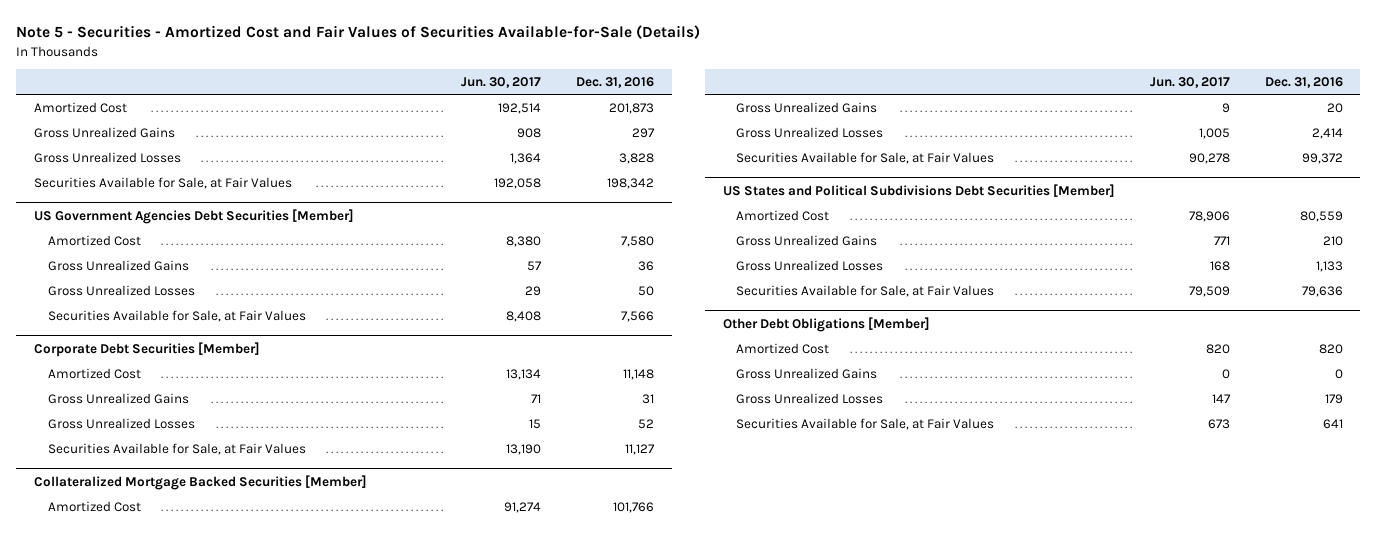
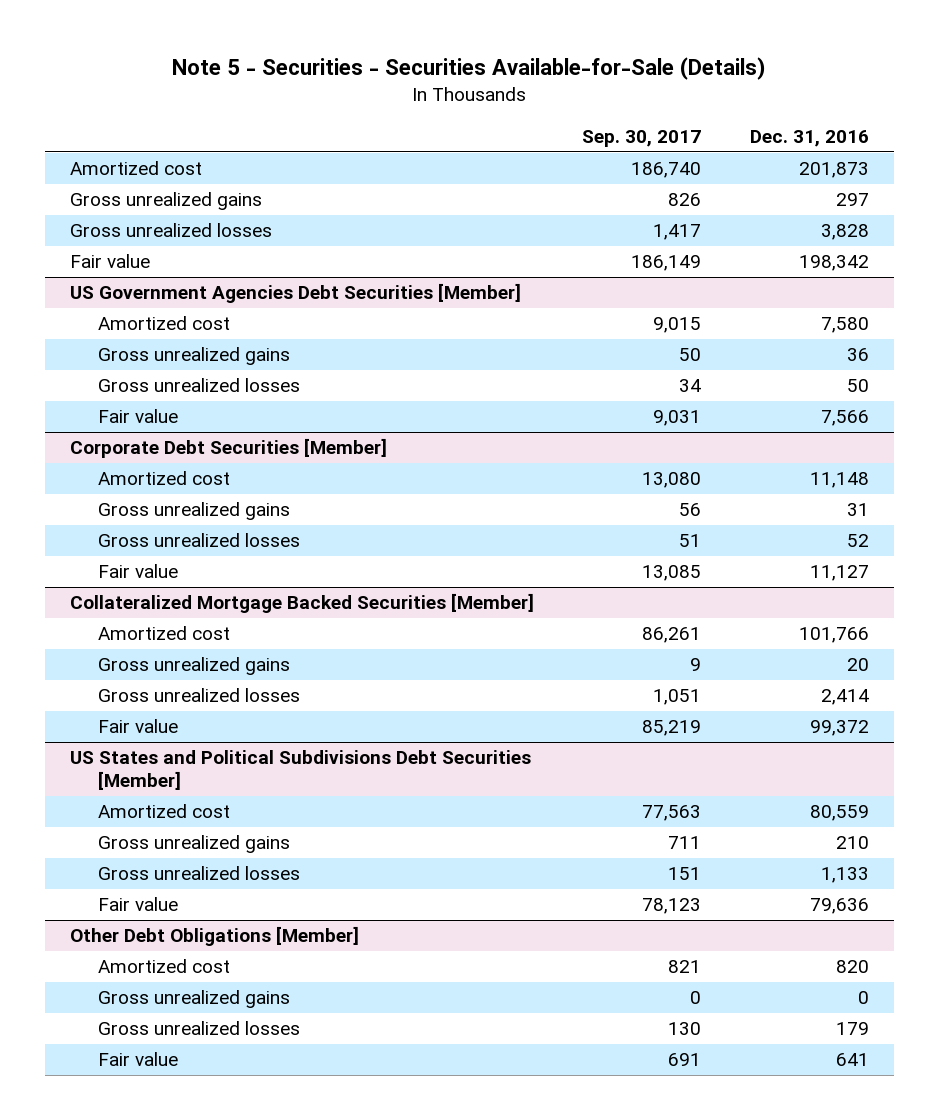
[16,25,701,40] Note 5 - Securities - Amortized Cost and Fair Values of Securities Available-for-Sale (Details) -> [172,57,767,81] Note 5 - Securities - Securities Available-for-Sale (Details)
[461,76,542,88] Jun. 30, 2017 -> none
none -> [582,129,702,147] Sep. 30, 2017
[33,101,127,113] Amortized Cost -> [69,161,202,176] Amortized cost
[33,126,175,138] Gross Unrealized Gains -> [69,192,262,211] Gross unrealized gains
[33,151,181,163] Gross Unrealized Losses -> [69,223,272,238] Gross unrealized losses
[33,176,292,189] Securities Available for Sale, at Fair Values -> [69,254,150,269] Fair value
[47,234,141,246] Amortized Cost -> [98,316,231,331] Amortized cost
[47,259,189,271] Gross Unrealized Gains -> [98,347,291,366] Gross unrealized gains
[47,284,195,296] Gross Unrealized Losses -> [98,378,301,393] Gross unrealized losses
[47,309,306,322] Securities Available for Sale, at Fair Values -> [98,409,179,424] Fair value
[47,367,141,379] Amortized Cost -> [98,471,231,486] Amortized cost
[47,392,189,404] Gross Unrealized Gains -> [98,502,291,521] Gross unrealized gains
[47,417,195,429] Gross Unrealized Losses -> [98,533,301,548] Gross unrealized losses
[47,442,306,455] Securities Available for Sale, at Fair Values -> [98,564,179,579] Fair value
[47,500,141,512] Amortized Cost -> [98,626,231,641] Amortized cost
[736,101,878,113] Gross Unrealized Gains -> [98,657,291,676] Gross unrealized gains
[736,126,884,138] Gross Unrealized Losses -> [98,688,301,703] Gross unrealized losses
[736,151,995,164] Securities Available for Sale, at Fair Values -> [98,719,179,734] Fair value
[736,209,830,221] Amortized Cost -> [98,804,231,819] Amortized cost
[736,234,878,246] Gross Unrealized Gains -> [98,835,291,854] Gross unrealized gains
[736,259,884,271] Gross Unrealized Losses -> [98,866,301,881] Gross unrealized losses
[736,284,995,297] Securities Available for Sale, at Fair Values -> [98,897,179,912] Fair value
[736,342,830,354] Amortized Cost -> [98,959,231,974] Amortized cost
[736,367,878,379] Gross Unrealized Gains -> [98,990,291,1009] Gross unrealized gains
[736,392,884,404] Gross Unrealized Losses -> [98,1021,301,1036] Gross unrealized losses
[736,417,995,430] Securities Available for Sale, at Fair Values -> [98,1052,179,1067] Fair value

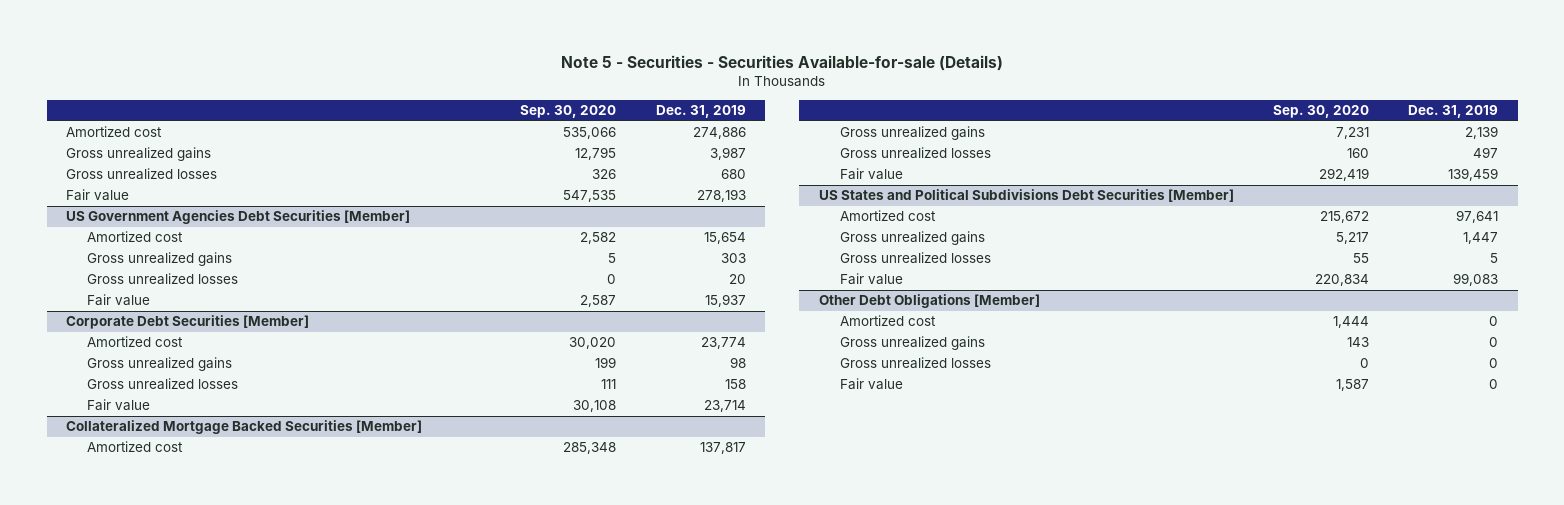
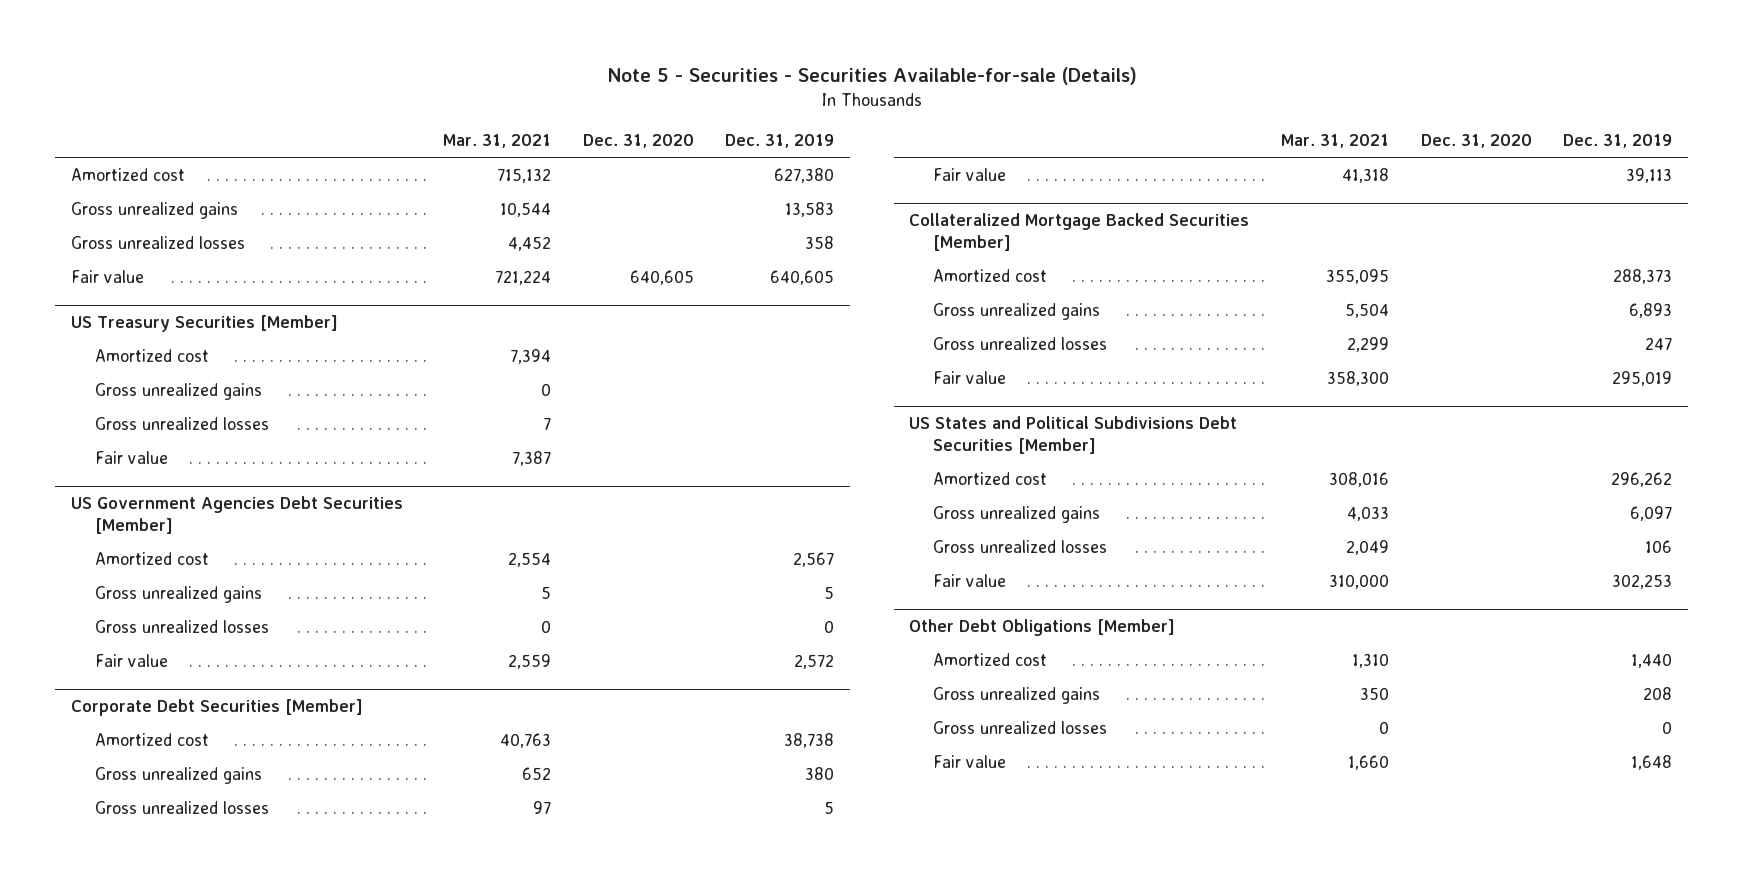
[520,105,617,119] Sep. 30, 2020 -> none
none -> [442,134,551,149] Mar. 31, 2021
none -> [582,134,694,149] Dec. 31, 2020
[692,127,746,140] 274,886 -> [774,167,835,183] 627,380
[709,147,746,161] 3,987 -> [785,201,835,217] 13,583
[720,169,746,180] 680 -> [805,235,835,249] 358
[696,189,746,203] 278,193 -> [770,269,835,285] 640,605
none -> [71,315,339,333] US Treasury Securities [Member]
none -> [94,348,209,362] Amortized cost
none -> [94,382,262,400] Gross unrealized gains
none -> [94,416,269,430] Gross unrealized losses
none -> [94,450,168,464] Fair value
[703,232,746,245] 15,654 -> [793,551,835,567] 2,567
[720,253,746,264] 303 -> [824,585,835,599] 5
[728,274,746,285] 20 -> [824,619,835,633] 0
[704,294,746,308] 15,937 -> [794,653,835,669] 2,572
[700,337,746,350] 23,774 -> [784,732,835,748] 38,738
[729,357,746,369] 98 -> [805,766,835,780] 380
[724,379,746,390] 158 -> [824,800,835,814] 5
[703,400,746,413] 23,714 -> [1626,167,1673,183] 39,113
[699,442,746,455] 137,817 -> [1613,268,1673,284] 288,373
[1465,126,1499,140] 2,139 -> [1629,302,1673,318] 6,893
[1473,147,1499,159] 497 -> [1645,336,1673,350] 247
[1448,168,1499,182] 139,459 -> [1612,370,1673,386] 295,019
[1456,210,1499,224] 97,641 -> [1611,471,1673,487] 296,262
[1463,232,1499,245] 1,447 -> [1630,505,1673,521] 6,097
[1490,253,1499,264] 5 -> [1645,539,1673,553] 106
[1453,273,1499,287] 99,083 -> [1612,573,1673,589] 302,253
[1489,316,1499,327] 0 -> [1631,652,1673,668] 1,440
[1489,337,1499,348] 0 -> [1643,686,1673,700] 208
[1489,379,1499,390] 0 -> [1631,754,1673,770] 1,648

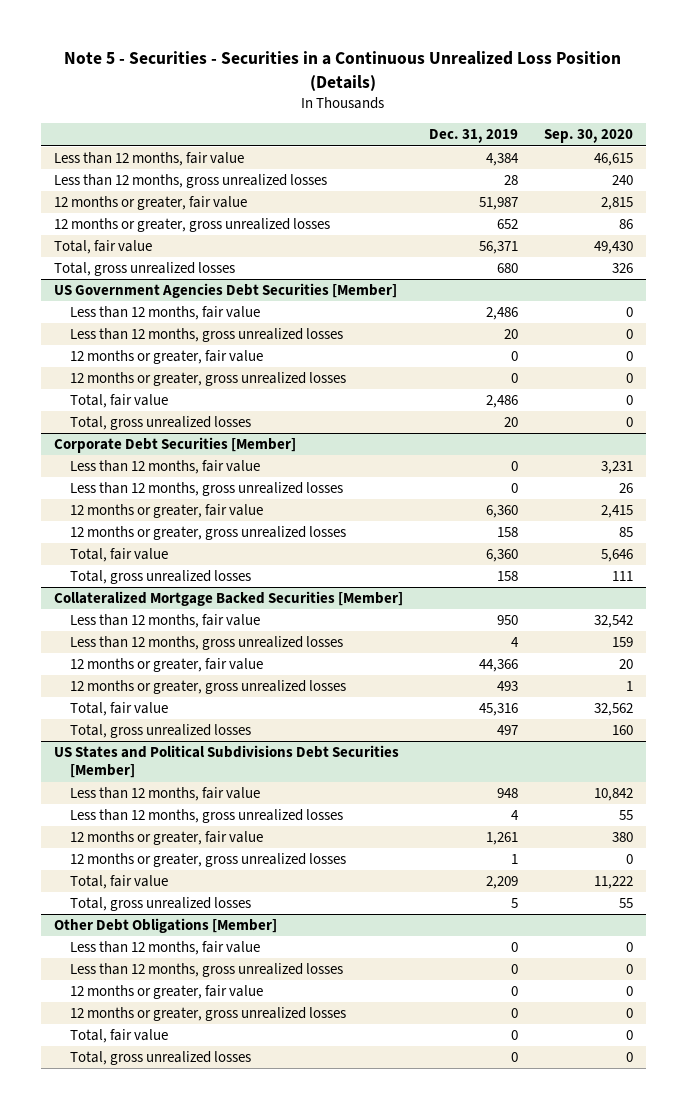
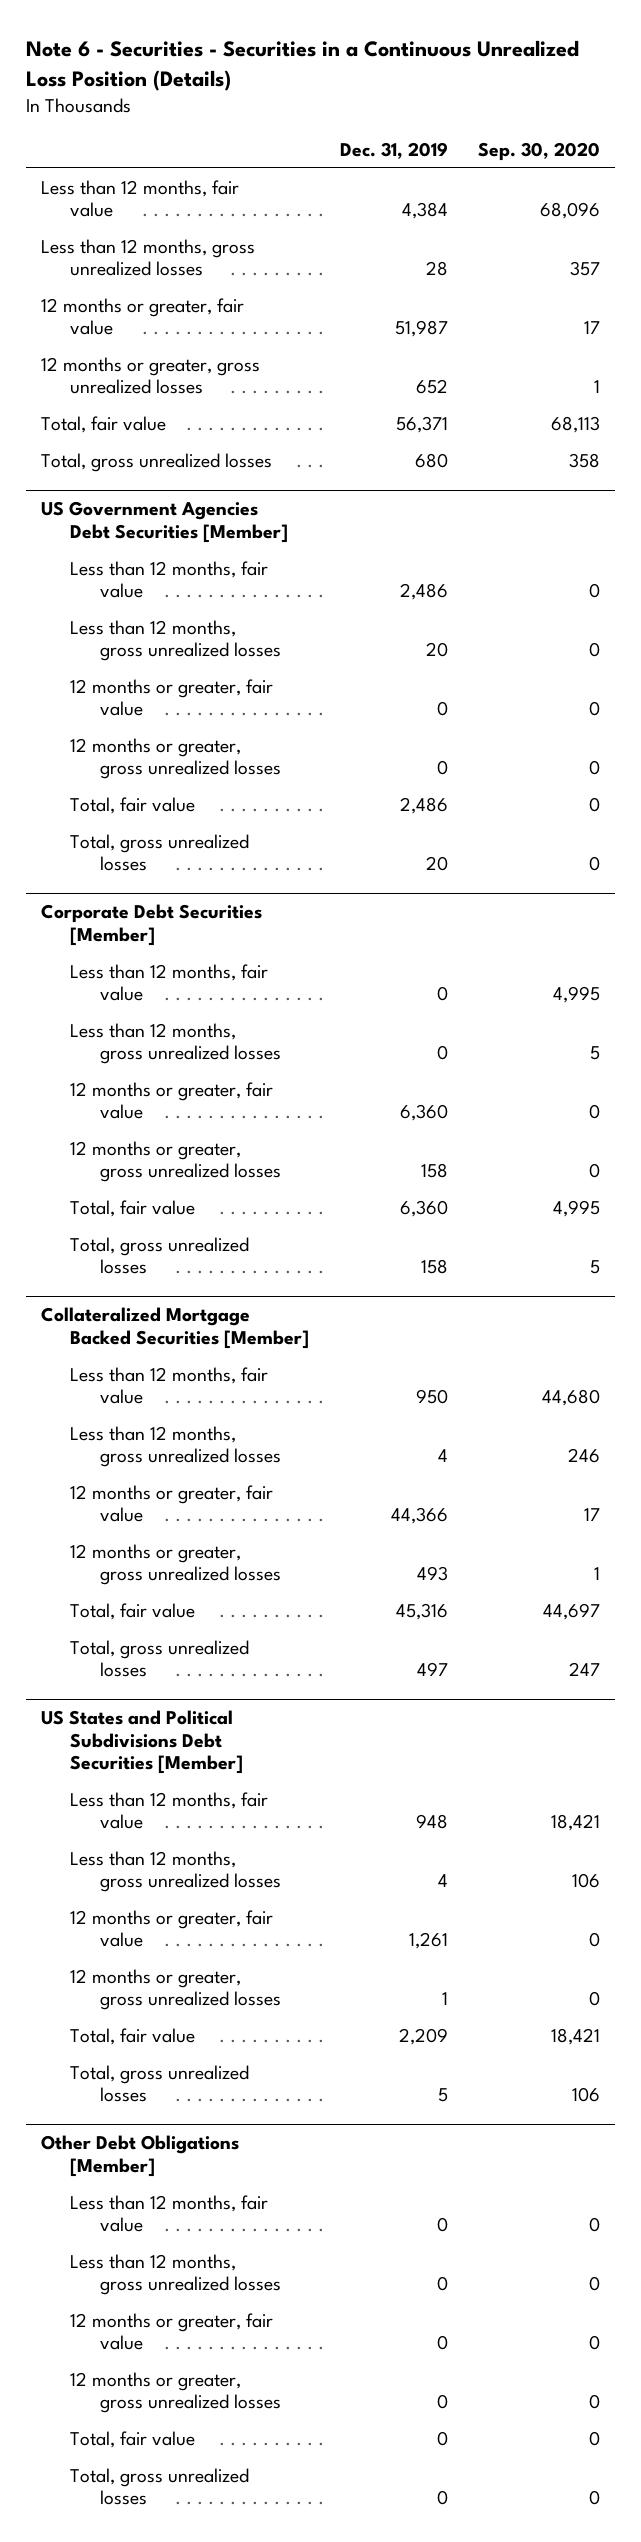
[64,51,622,91] Note 5 - Securities - Securities in a Continuous Unrealized Loss Position (Details) -> [25,39,579,91] Note 6 - Securities - Securities in a Continuous Unrealized Loss Position (Details)
[593,153,633,167] 46,615 -> [539,202,600,220] 68,096
[611,175,633,186] 240 -> [569,261,600,277] 357
[600,197,633,211] 2,815 -> [583,321,600,335] 17
[618,219,633,230] 86 -> [593,380,600,394] 1
[593,241,633,255] 49,430 -> [550,415,600,433] 68,113
[611,263,633,274] 326 -> [568,452,600,468] 358
[600,461,633,475] 3,231 -> [552,986,600,1004] 4,995
[618,483,633,494] 26 -> [589,1046,600,1061] 5
[600,505,633,519] 2,415 -> [588,1104,600,1120] 0
[618,527,633,538] 85 -> [588,1163,600,1179] 0
[600,549,633,563] 5,646 -> [552,1199,600,1217] 4,995
[611,571,633,582] 111 -> [589,1260,600,1275] 5
[593,615,633,629] 32,542 -> [541,1389,600,1407] 44,680
[611,637,633,648] 159 -> [567,1448,600,1464] 246
[618,659,633,670] 20 -> [583,1508,600,1522] 17
[593,703,633,717] 32,562 -> [542,1602,600,1620] 44,697
[611,725,633,736] 160 -> [568,1662,600,1677] 247
[593,788,633,802] 10,842 -> [550,1814,600,1832] 18,421
[618,810,633,821] 55 -> [571,1873,600,1889] 106
[611,832,633,843] 380 -> [588,1932,600,1948] 0
[593,876,633,890] 11,222 -> [550,2027,600,2045] 18,421
[618,898,633,909] 55 -> [571,2087,600,2103] 106

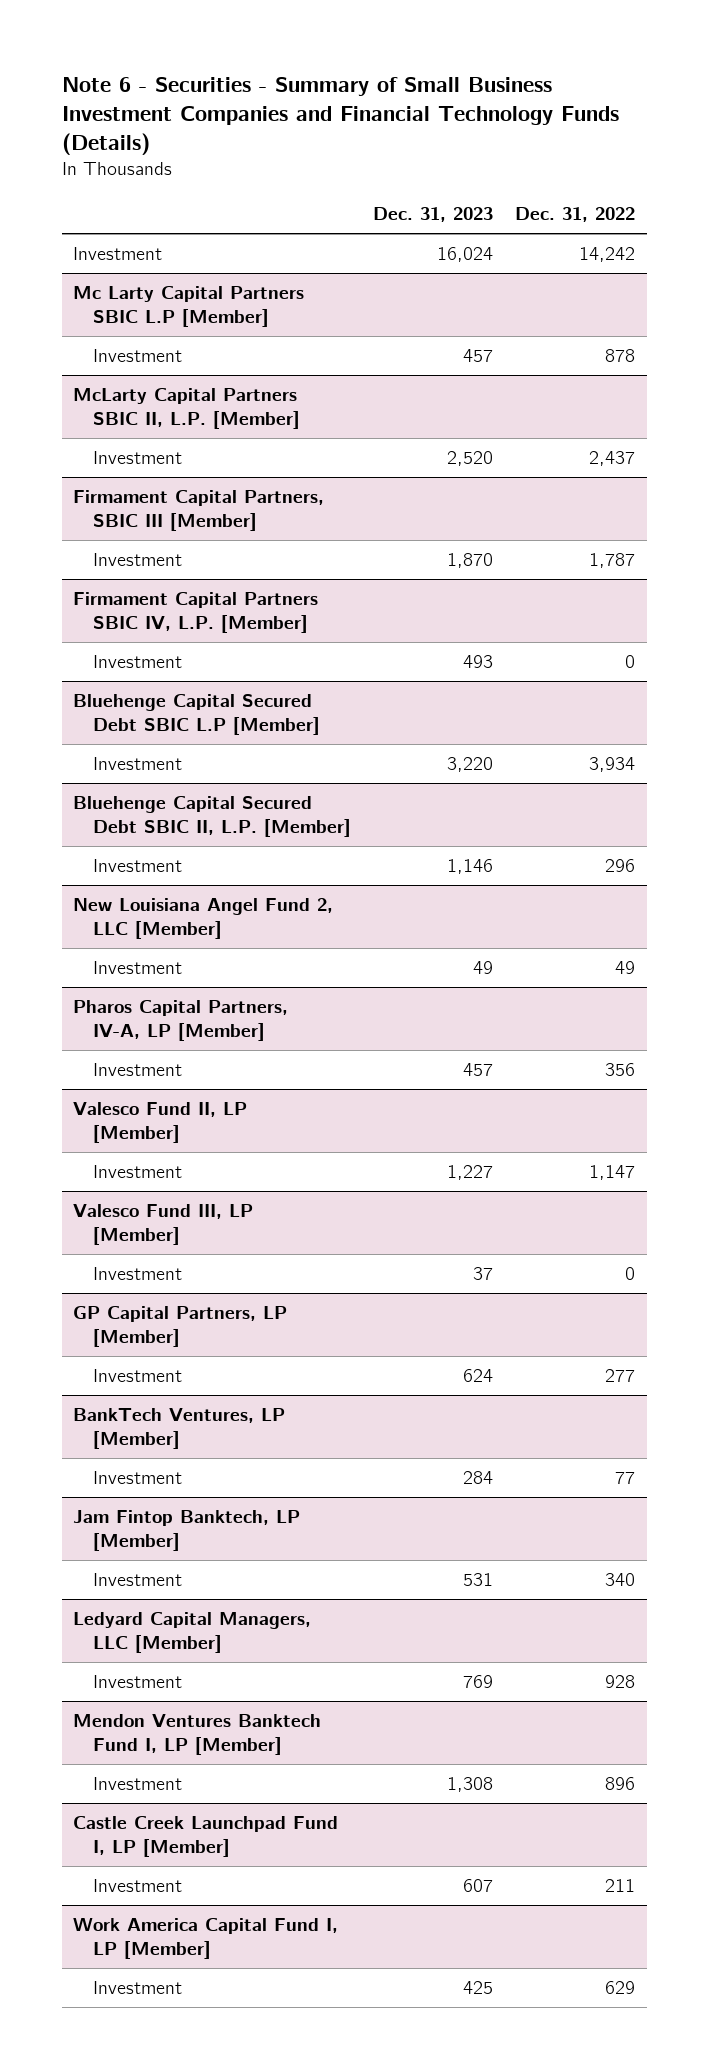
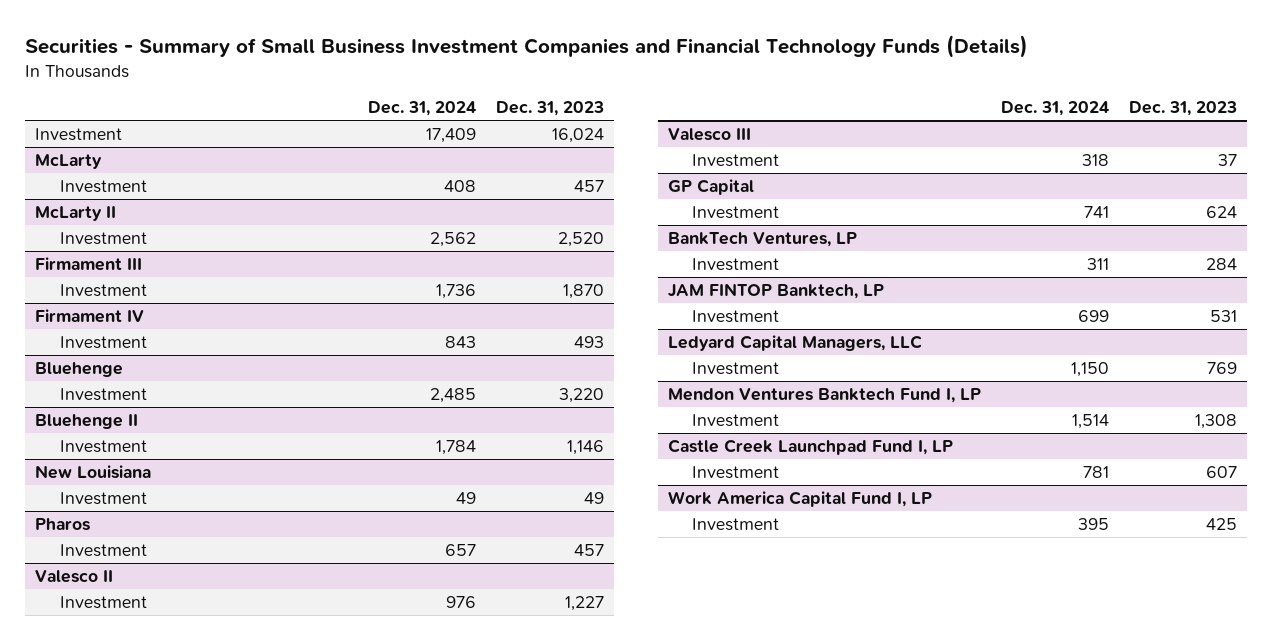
[62,76,620,155] Note 6 - Securities - Summary of Small Business Investment Companies and Financial Technology Funds (Details) -> [25,34,1029,58] Securities - Summary of Small Business Investment Companies and Financial Technology Funds (Details)
[515,207,636,223] Dec. 31, 2022 -> none
none -> [368,101,477,117] Dec. 31, 2024
[73,285,305,328] Mc Larty Capital Partners SBIC L.P [Member] -> none
none -> [35,153,103,169] McLarty
[73,387,300,430] McLarty Capital Partners SBIC II, L.P. [Member] -> [35,205,117,221] McLarty II
[73,489,325,532] Firmament Capital Partners, SBIC III [Member] -> [35,256,143,271] Firmament III
[73,591,319,634] Firmament Capital Partners SBIC IV, L.P. [Member] -> [35,308,145,323] Firmament IV
[73,693,320,736] Bluehenge Capital Secured Debt SBIC L.P [Member] -> [35,361,124,377] Bluehenge
[73,795,351,838] Bluehenge Capital Secured Debt SBIC II, L.P. [Member] -> [35,413,139,429] Bluehenge II
[73,897,334,940] New Louisiana Angel Fund 2, LLC [Member] -> [35,464,152,479] New Louisiana
[73,999,289,1042] Pharos Capital Partners, IV-A, LP [Member] -> [35,517,91,531] Pharos
[73,1101,248,1144] Valesco Fund II, LP [Member] -> [35,569,114,583] Valesco II
[73,1203,254,1246] Valesco Fund III, LP [Member] -> [668,127,752,141] Valesco III
[73,1305,288,1348] GP Capital Partners, LP [Member] -> [668,178,755,195] GP Capital
[73,1407,286,1450] BankTech Ventures, LP [Member] -> [668,231,858,247] BankTech Ventures, LP
[73,1509,301,1552] Jam Fintop Banktech, LP [Member] -> [668,282,885,299] JAM FINTOP Banktech, LP
[73,1611,312,1654] Ledyard Capital Managers, LLC [Member] -> [668,334,923,351] Ledyard Capital Managers, LLC
[73,1713,322,1756] Mendon Ventures Banktech Fund I, LP [Member] -> [668,387,982,403] Mendon Ventures Banktech Fund I, LP
[73,1815,339,1858] Castle Creek Launchpad Fund I, LP [Member] -> [668,438,954,455] Castle Creek Launchpad Fund I, LP
[73,1917,339,1960] Work America Capital Fund I, LP [Member] -> [668,490,933,507] Work America Capital Fund I, LP

